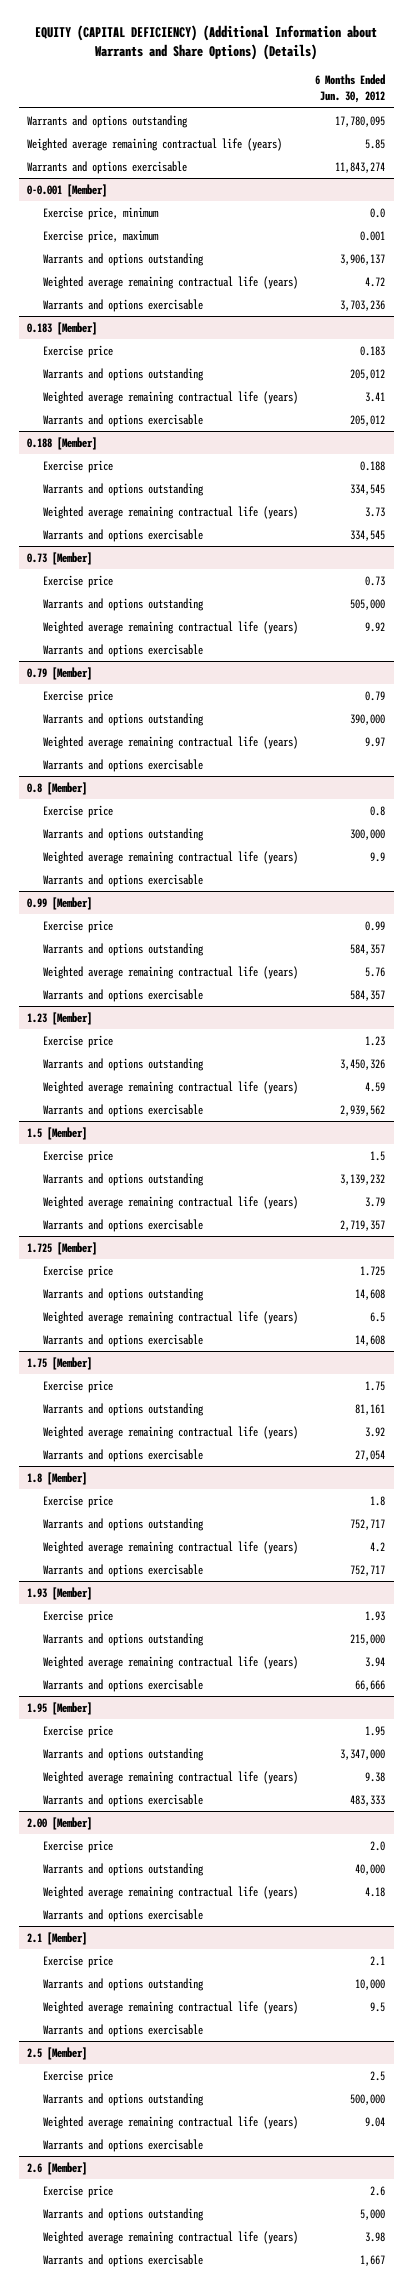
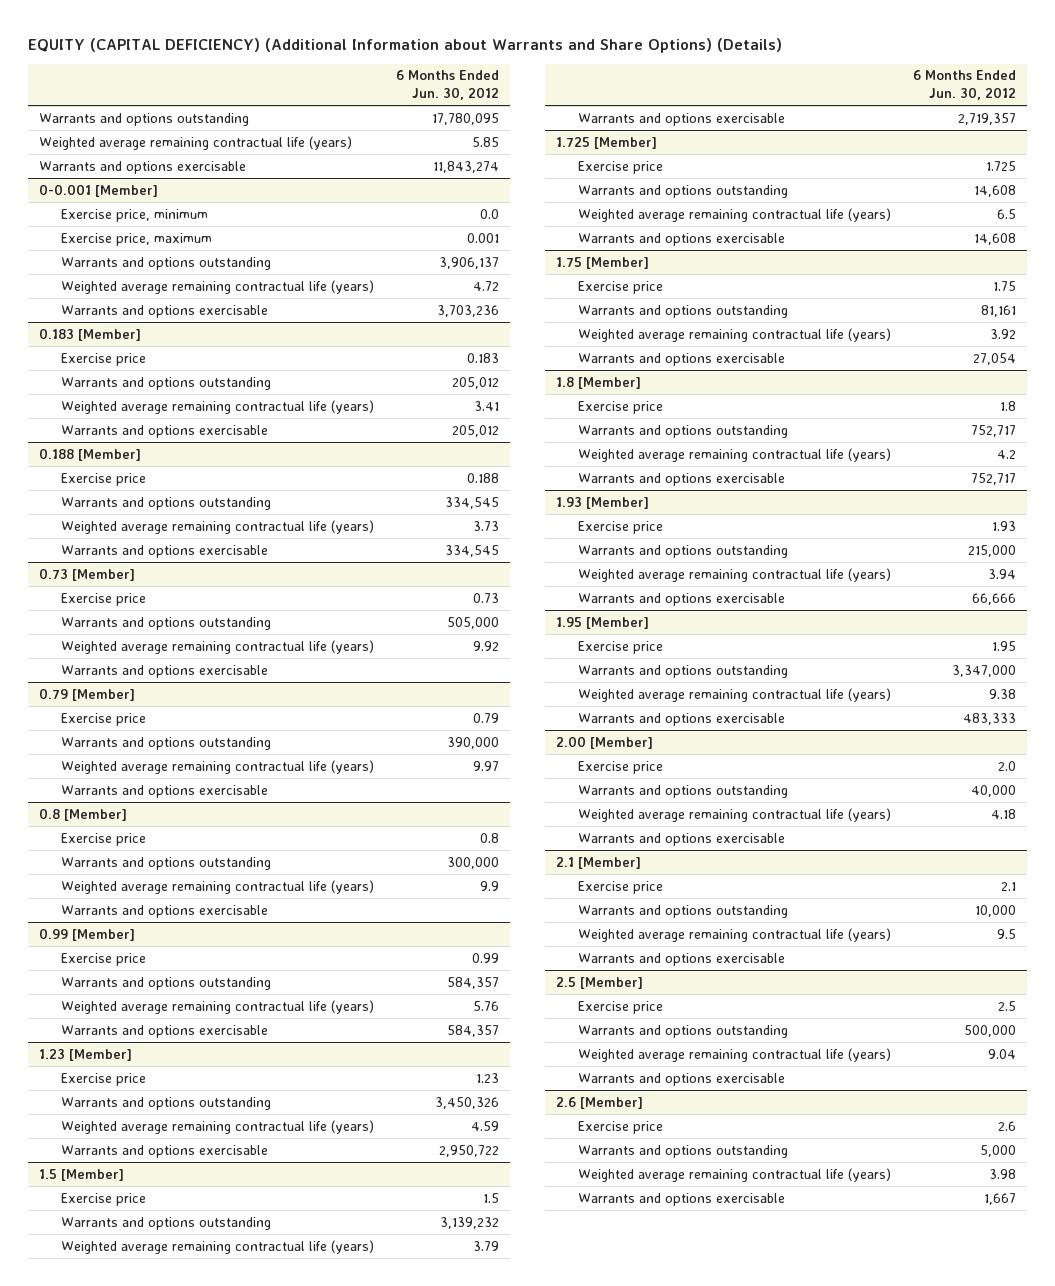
[340,1104,386,1116] 2,939,562 -> [438,1144,499,1157] 2,950,722

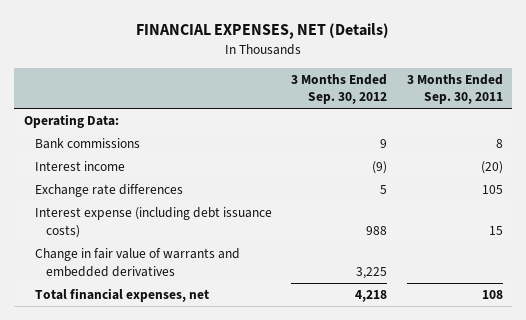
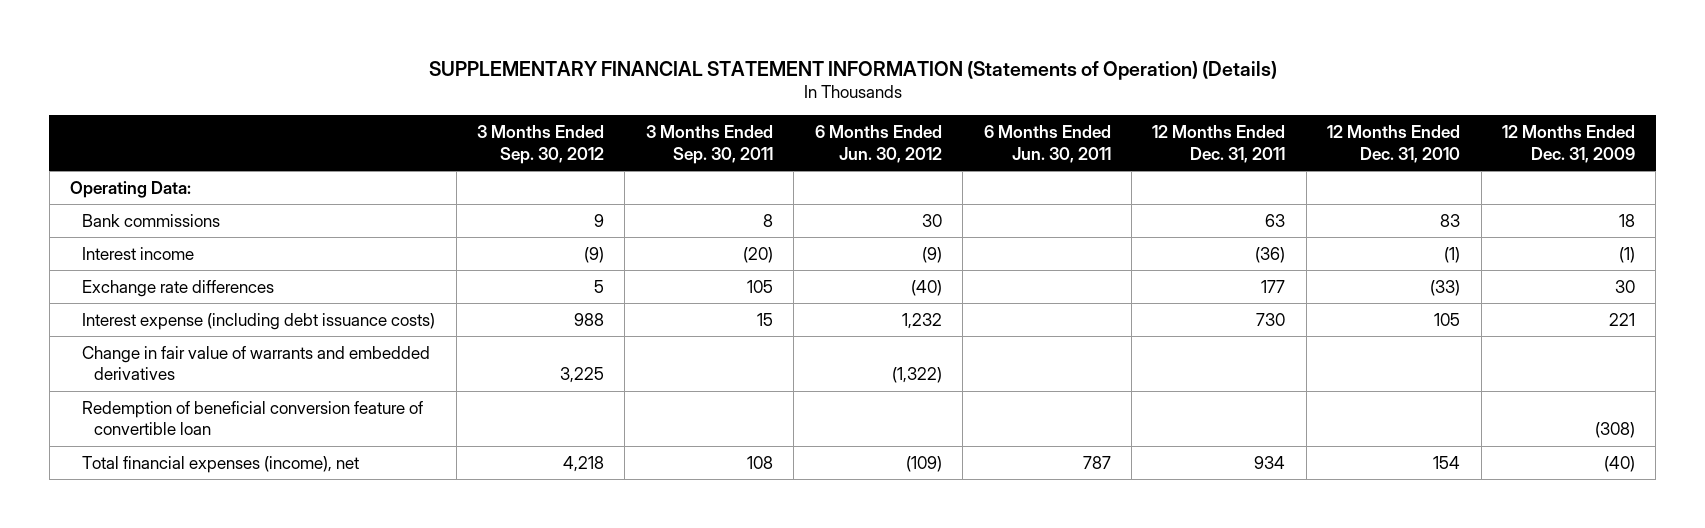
[136,23,390,40] FINANCIAL EXPENSES, NET (Details) -> [428,60,1277,80] SUPPLEMENTARY FINANCIAL STATEMENT INFORMATION (Statements of Operation) (Details)
none -> [814,124,942,163] 6 Months Ended Jun. 30, 2012
none -> [983,124,1111,163] 6 Months Ended Jun. 30, 2011
none -> [1152,124,1286,163] 12 Months Ended Dec. 31, 2011
none -> [1327,124,1461,163] 12 Months Ended Dec. 31, 2010
none -> [1501,124,1635,163] 12 Months Ended Dec. 31, 2009
none -> [82,400,424,436] Redemption of beneficial conversion feature of convertible loan
[35,288,210,303] Total financial expenses, net -> [82,455,360,473] Total financial expenses (income), net

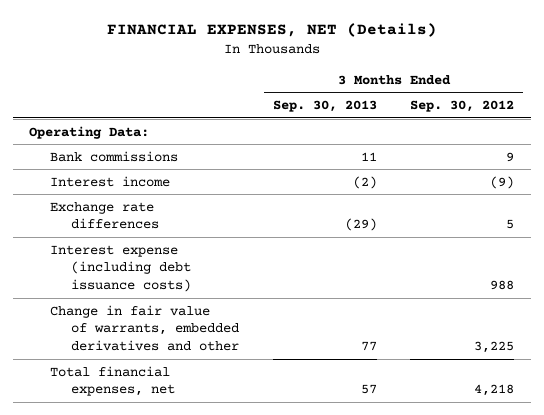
[428,60,1277,80] SUPPLEMENTARY FINANCIAL STATEMENT INFORMATION (Statements of Operation) (Details) -> [106,23,437,38] FINANCIAL EXPENSES, NET (Details)
[645,124,773,164] 3 Months Ended Sep. 30, 2011 -> none
[814,124,942,163] 6 Months Ended Jun. 30, 2012 -> none
[983,124,1111,163] 6 Months Ended Jun. 30, 2011 -> none
[1152,124,1286,163] 12 Months Ended Dec. 31, 2011 -> none
[1327,124,1461,163] 12 Months Ended Dec. 31, 2010 -> none
[1501,124,1635,163] 12 Months Ended Dec. 31, 2009 -> none
none -> [272,100,377,113] Sep. 30, 2013
[82,400,424,436] Redemption of beneficial conversion feature of convertible loan -> none
[82,345,431,381] Change in fair value of warrants and embedded derivatives -> [50,304,240,351] Change in fair value of warrants, embedded derivatives and other
[82,455,360,473] Total financial expenses (income), net -> [50,365,176,397] Total financial expenses, net

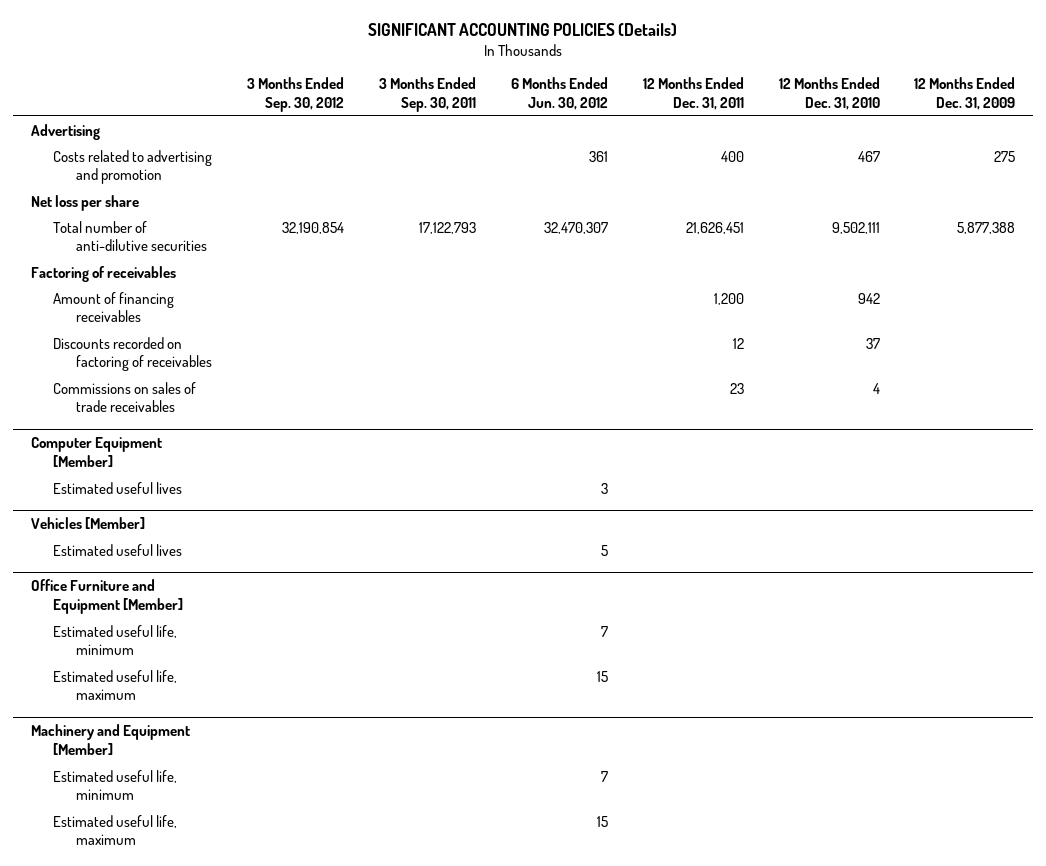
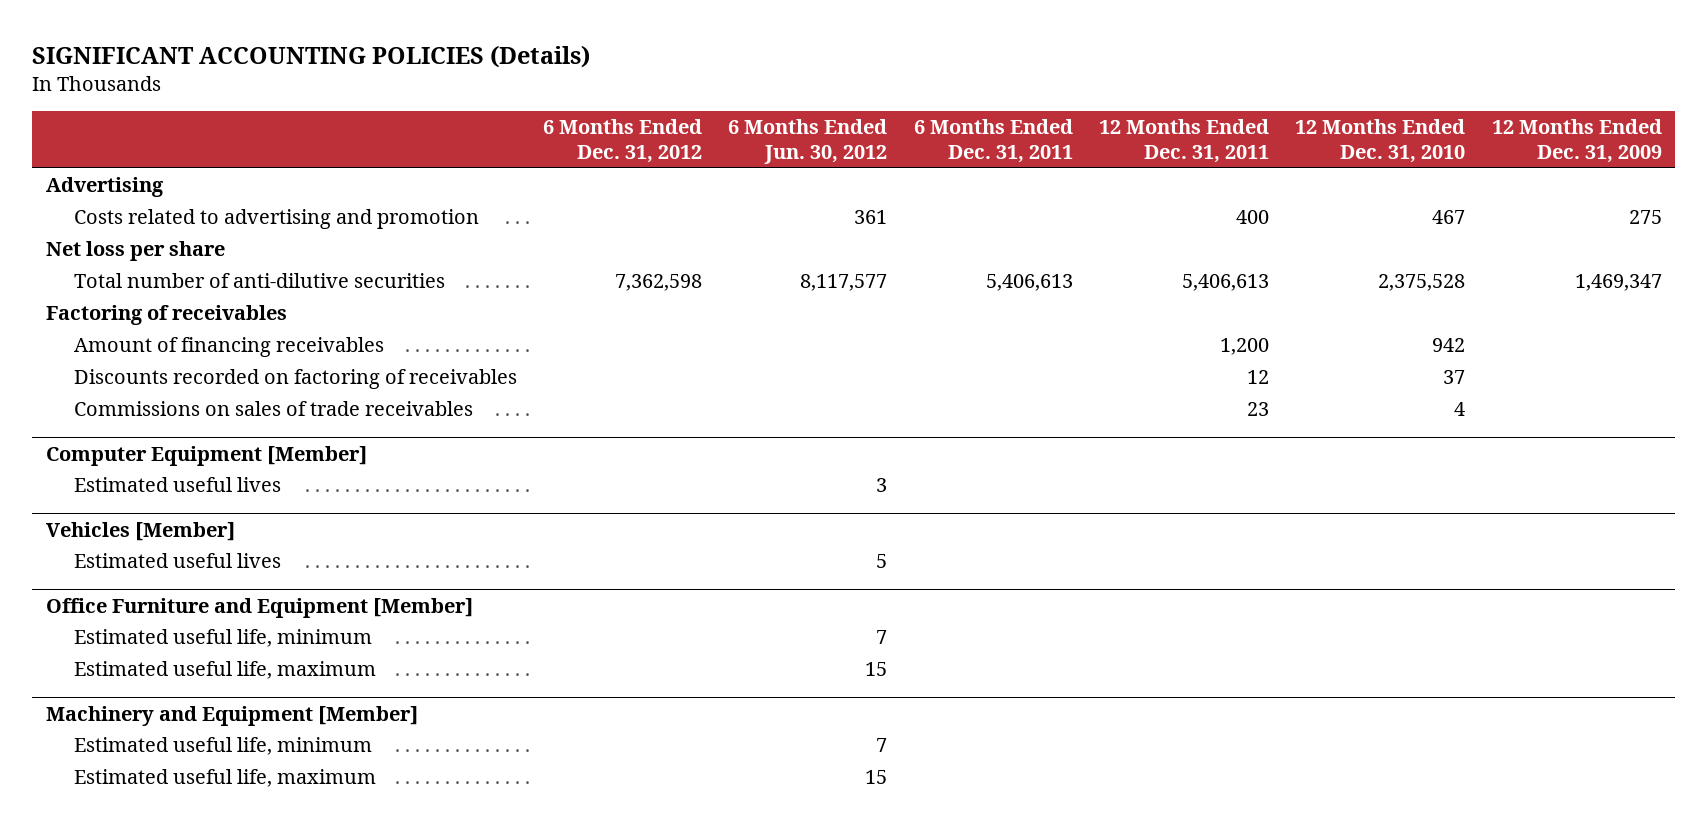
[247,77,345,113] 3 Months Ended Sep. 30, 2012 -> none
[378,77,476,113] 3 Months Ended Sep. 30, 2011 -> none
none -> [542,119,702,164] 6 Months Ended Dec. 31, 2012
none -> [913,119,1073,164] 6 Months Ended Dec. 31, 2011
[543,221,608,234] 32,470,307 -> [800,274,888,292] 8,117,577
[685,221,744,234] 21,626,451 -> [1181,274,1269,292] 5,406,613
[831,221,880,234] 9,502,111 -> [1378,274,1466,292] 2,375,528
[957,221,1016,234] 5,877,388 -> [1574,274,1662,292] 1,469,347

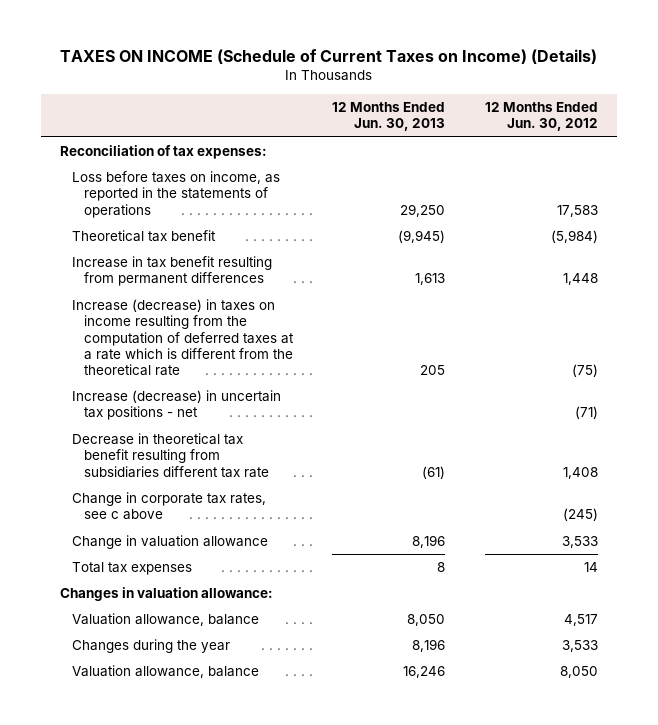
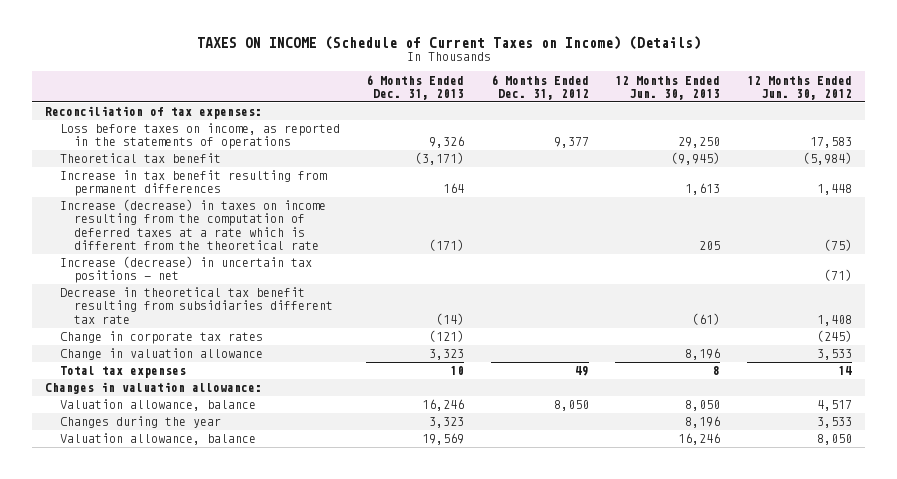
none -> [366,74,465,100] 6 Months Ended Dec. 31, 2013
none -> [490,74,589,100] 6 Months Ended Dec. 31, 2012
[72,492,267,521] Change in corporate tax rates, see c above -> [59,331,263,345] Change in corporate tax rates

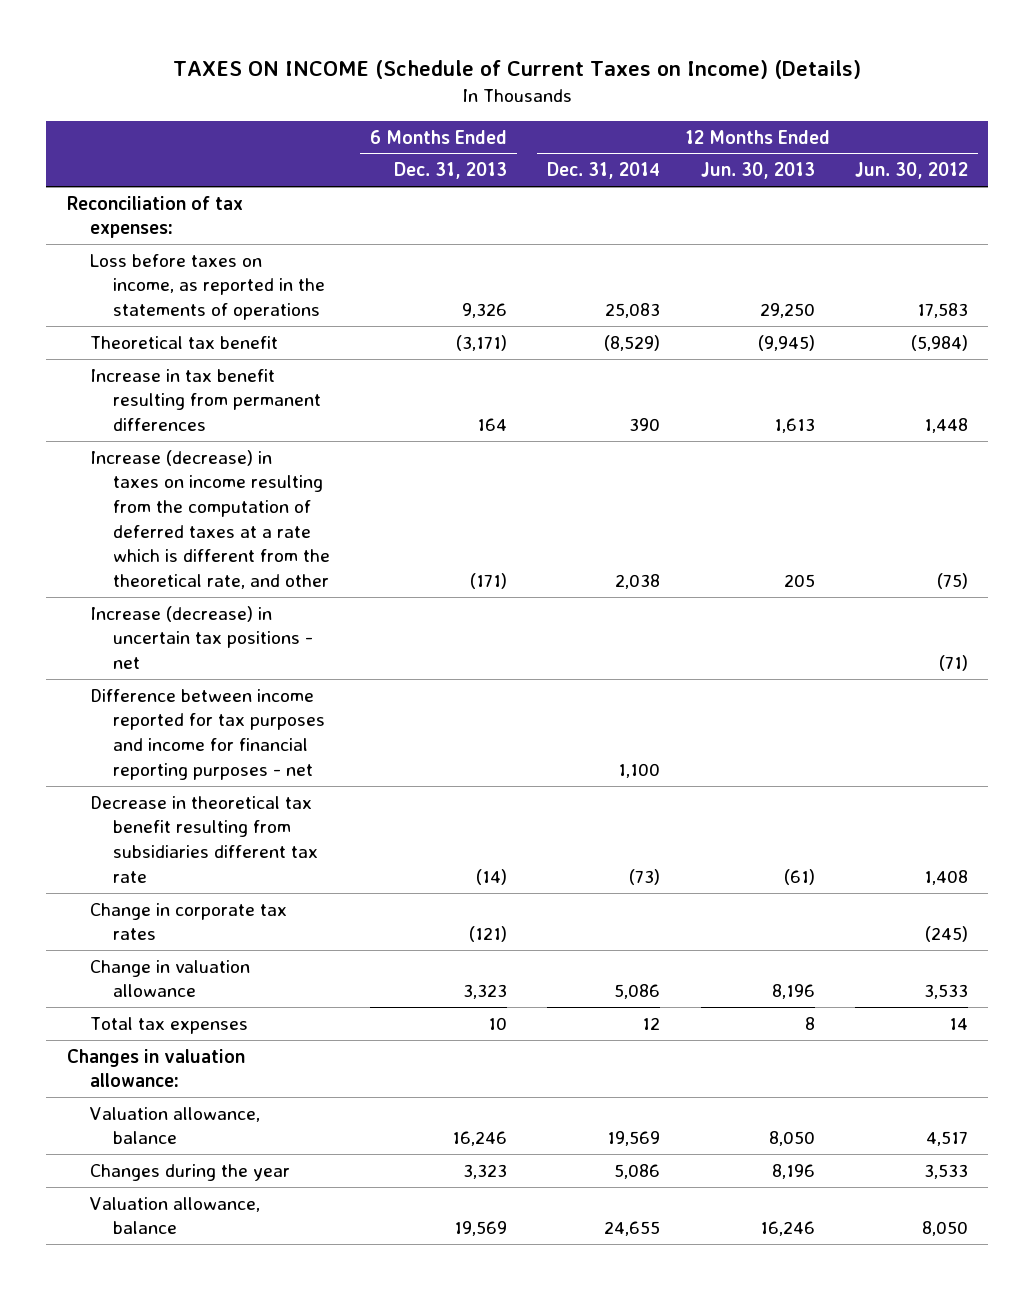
[490,74,589,100] 6 Months Ended Dec. 31, 2012 -> none
none -> [547,162,661,180] Dec. 31, 2014
[59,199,326,250] Increase (decrease) in taxes on income resulting from the computation of deferred taxes at a rate which is different from the theoretical rate -> [89,449,331,589] Increase (decrease) in taxes on income resulting from the computation of deferred taxes at a rate which is different from the theoretical rate, and other
none -> [89,688,326,780] Difference between income reported for tax purposes and income for financial reporting purposes - net

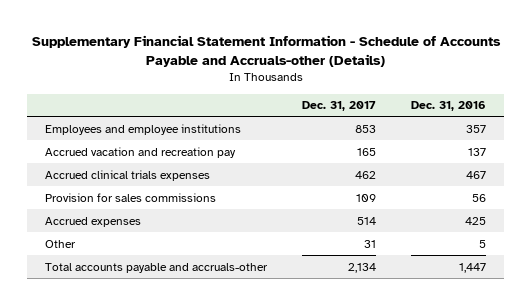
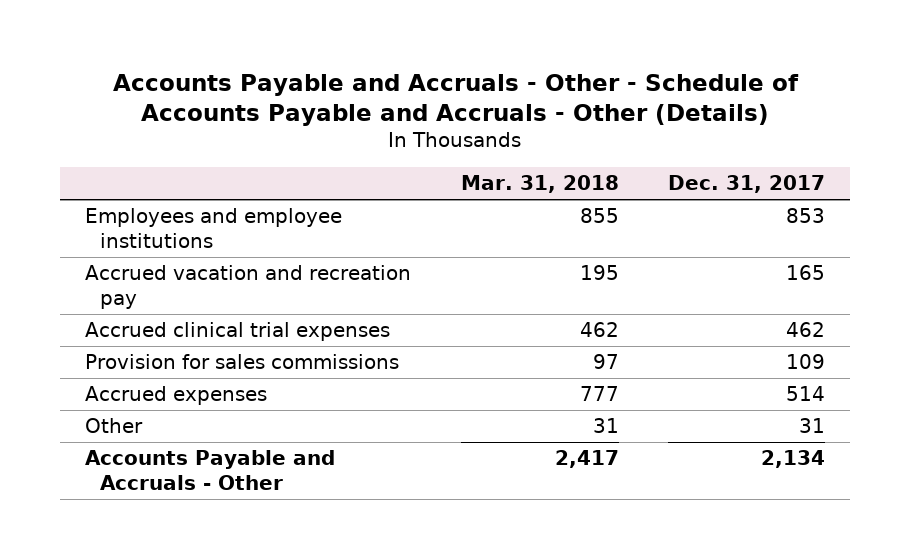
[31,35,501,67] Supplementary Financial Statement Information - Schedule of Accounts Payable and Accruals-other (Details) -> [113,73,800,126] Accounts Payable and Accruals - Other - Schedule of Accounts Payable and Accruals - Other (Details)
[411,101,487,112] Dec. 31, 2016 -> none
none -> [460,175,619,194] Mar. 31, 2018
[44,169,210,181] Accrued clinical trials expenses -> [85,322,391,342] Accrued clinical trial expenses
[44,262,268,273] Total accounts payable and accruals-other -> [85,450,336,491] Accounts Payable and Accruals - Other

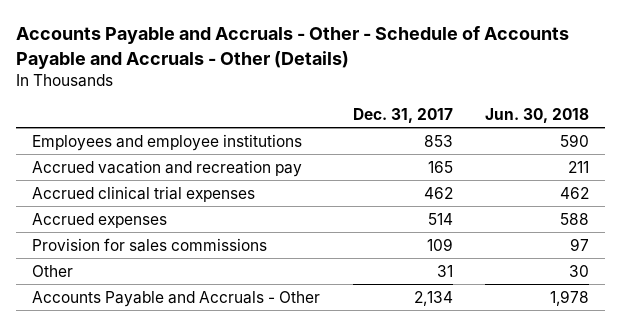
[460,175,619,194] Mar. 31, 2018 -> none
none -> [485,108,590,124] Jun. 30, 2018
[85,354,400,370] Provision for sales commissions -> [32,237,268,252] Provision for sales commissions

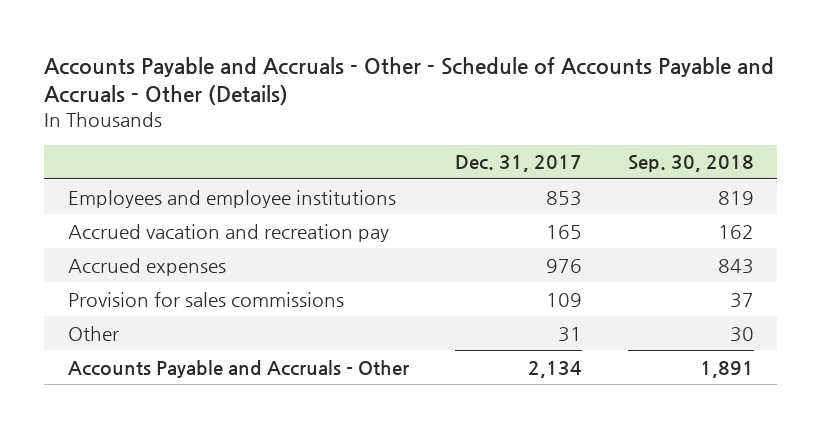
[485,108,590,124] Jun. 30, 2018 -> none
none -> [628,155,755,173] Sep. 30, 2018
[32,185,256,202] Accrued clinical trial expenses -> none
[427,212,453,225] 514 -> [545,258,582,273] 976

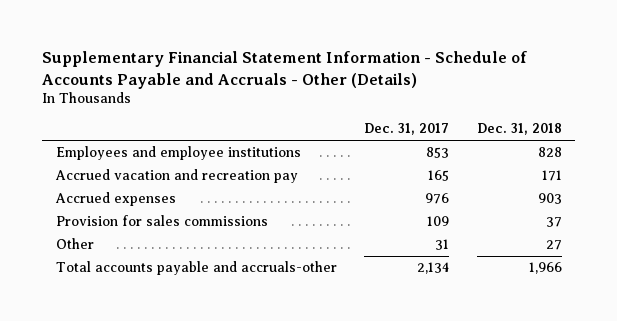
[44,56,775,106] Accounts Payable and Accruals - Other - Schedule of Accounts Payable and Accruals - Other (Details) -> [41,51,527,89] Supplementary Financial Statement Information - Schedule of Accounts Payable and Accruals - Other (Details)
[628,155,755,173] Sep. 30, 2018 -> none
none -> [476,123,562,136] Dec. 31, 2018
[67,359,409,378] Accounts Payable and Accruals - Other -> [55,261,337,276] Total accounts payable and accruals-other

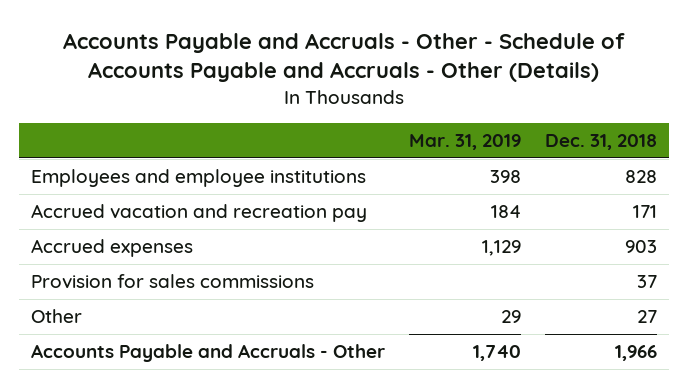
[41,51,527,89] Supplementary Financial Statement Information - Schedule of Accounts Payable and Accruals - Other (Details) -> [63,32,626,83] Accounts Payable and Accruals - Other - Schedule of Accounts Payable and Accruals - Other (Details)
[364,123,450,136] Dec. 31, 2017 -> none
none -> [409,134,522,151] Mar. 31, 2019
[55,261,337,276] Total accounts payable and accruals-other -> [31,344,386,363] Accounts Payable and Accruals - Other

